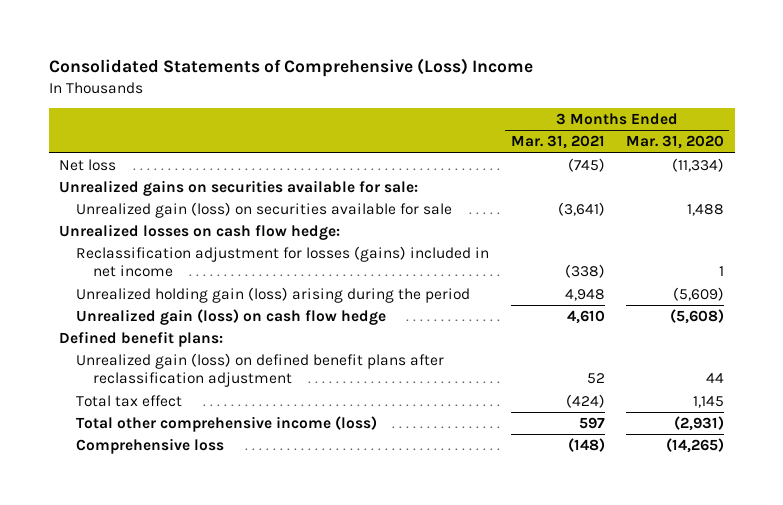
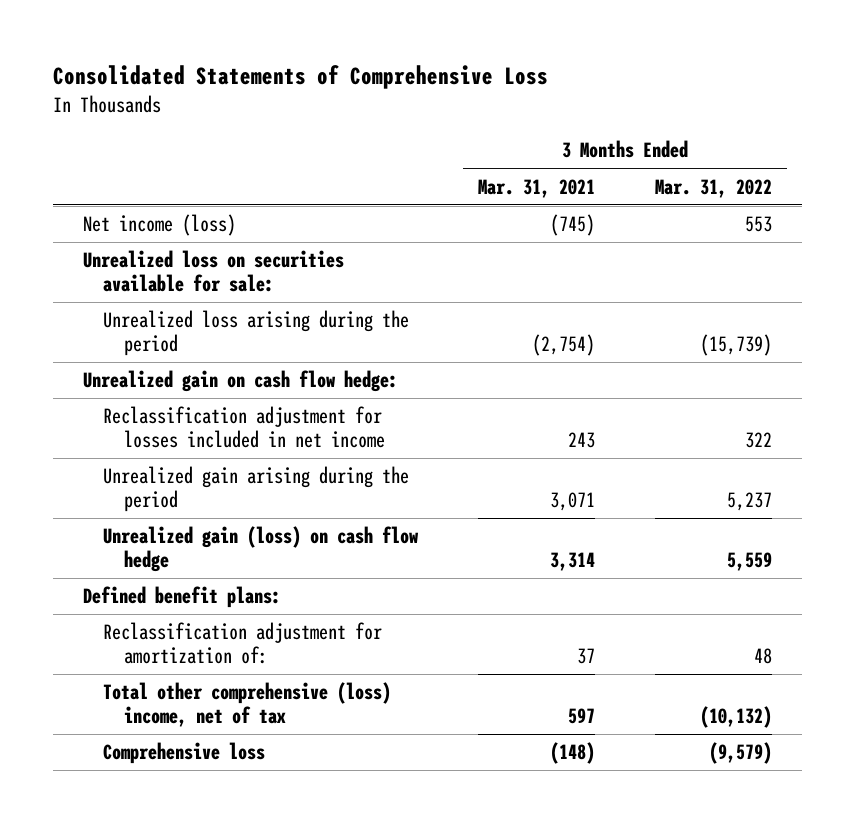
[48,58,533,78] Consolidated Statements of Comprehensive (Loss) Income -> [52,65,548,90] Consolidated Statements of Comprehensive Loss
[625,135,724,150] Mar. 31, 2020 -> none
none -> [655,178,773,198] Mar. 31, 2022
[76,201,453,218] Unrealized gain (loss) on securities available for sale -> none
[59,158,117,171] Net loss -> [82,214,236,237] Net income (loss)
[59,179,419,196] Unrealized gains on securities available for sale: -> [82,250,344,292] Unrealized loss on securities available for sale:
none -> [103,310,410,356] Unrealized loss arising during the period
[59,223,341,240] Unrealized losses on cash flow hedge: -> [82,370,398,393] Unrealized gain on cash flow hedge:
[76,245,490,278] Reclassification adjustment for losses (gains) included in net income -> [103,406,385,448] Reclassification adjustment for losses included in net income
[564,264,605,279] (338) -> [568,431,596,448] 243
[76,286,471,303] Unrealized holding gain (loss) arising during the period -> [103,466,410,512] Unrealized gain arising during the period
[564,288,605,301] 4,948 -> [550,491,596,511] 3,071
[566,309,605,324] 4,610 -> [550,551,596,571] 3,314
[76,352,445,388] Unrealized gain (loss) on defined benefit plans after reclassification adjustment -> none
[76,394,183,407] Total tax effect -> none
none -> [103,622,383,664] Reclassification adjustment for amortization of:
[76,415,378,432] Total other comprehensive income (loss) -> [103,682,392,727] Total other comprehensive (loss) income, net of tax

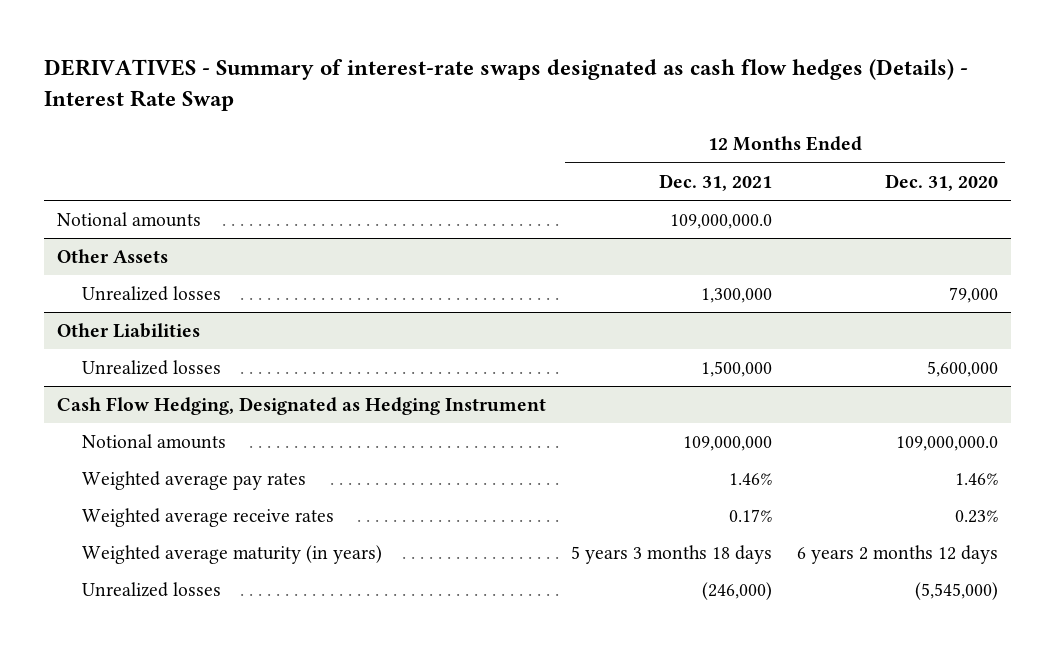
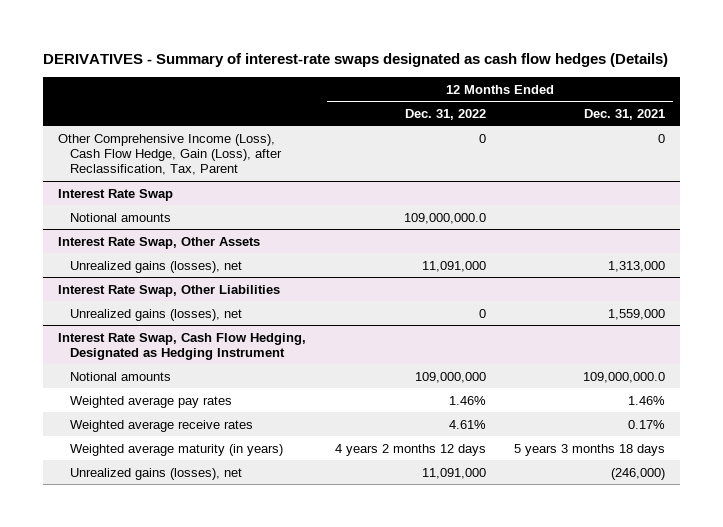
[44,58,969,111] DERIVATIVES - Summary of interest-rate swaps designated as cash flow hedges (Details) - Interest Rate Swap -> [43,52,669,67] DERIVATIVES - Summary of interest-rate swaps designated as cash flow hedges (Details)
[885,173,999,191] Dec. 31, 2020 -> none
none -> [404,108,486,120] Dec. 31, 2022
none -> [57,133,282,176] Other Comprehensive Income (Loss), Cash Flow Hedge, Gain (Loss), after Reclassification, Tax, Parent
none -> [57,188,173,201] Interest Rate Swap
none -> [69,212,171,222] Notional amounts
none -> [57,236,260,249] Interest Rate Swap, Other Assets
none -> [69,260,242,273] Unrealized gains (losses), net
none -> [57,284,280,297] Interest Rate Swap, Other Liabilities
none -> [69,308,242,321] Unrealized gains (losses), net
none -> [57,332,306,360] Interest Rate Swap, Cash Flow Hedging, Designated as Hedging Instrument
[56,249,168,264] Other Assets -> none
[81,286,221,302] Unrealized losses -> none
[56,323,200,339] Other Liabilities -> none
[81,360,221,376] Unrealized losses -> none
[56,397,546,416] Cash Flow Hedging, Designated as Hedging Instrument -> none
[81,434,226,450] Notional amounts -> none
[81,582,221,598] Unrealized losses -> [69,467,242,480] Unrealized gains (losses), net

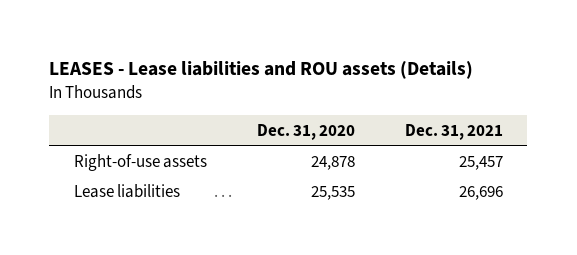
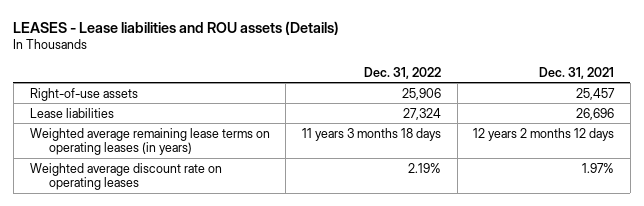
[256,124,355,141] Dec. 31, 2020 -> none
none -> [363,66,441,79] Dec. 31, 2022
none -> [29,127,270,156] Weighted average remaining lease terms on operating leases (in years)
none -> [29,162,222,191] Weighted average discount rate on operating leases

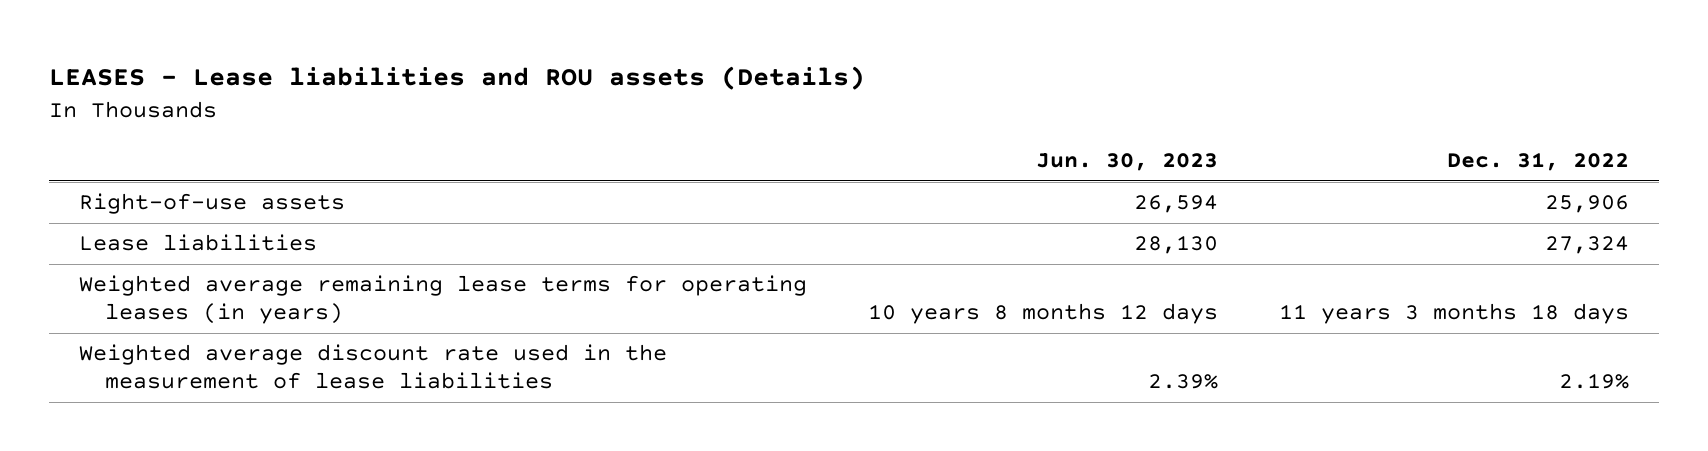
[539,66,615,79] Dec. 31, 2021 -> none
none -> [1036,153,1219,172] Jun. 30, 2023
[29,127,270,156] Weighted average remaining lease terms on operating leases (in years) -> [79,275,808,325] Weighted average remaining lease terms for operating leases (in years)
[29,162,222,191] Weighted average discount rate on operating leases -> [79,344,668,390] Weighted average discount rate used in the measurement of lease liabilities

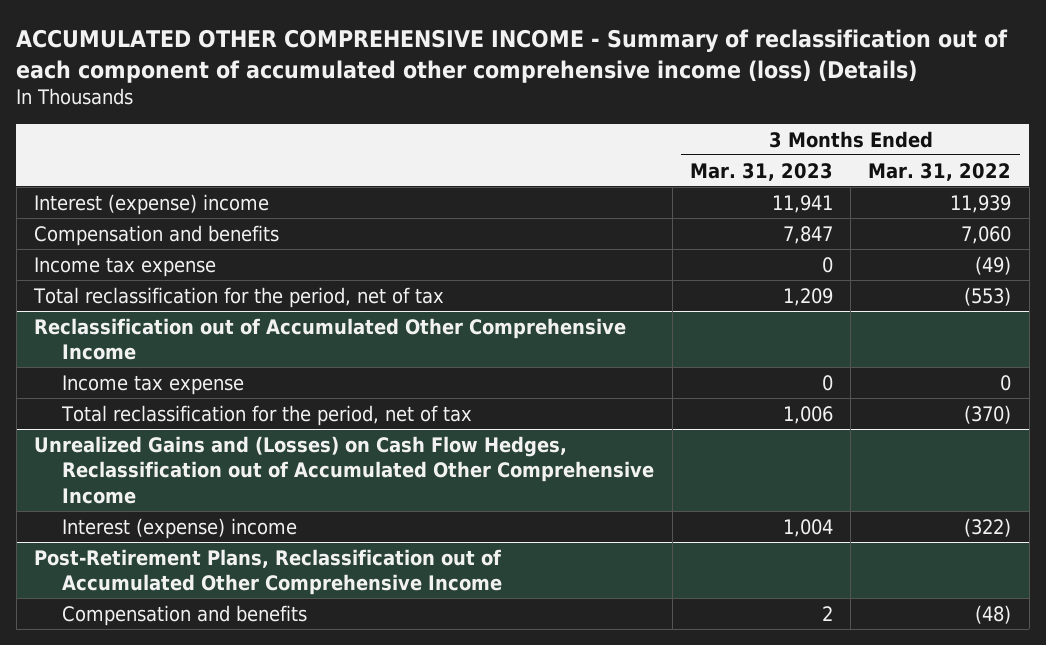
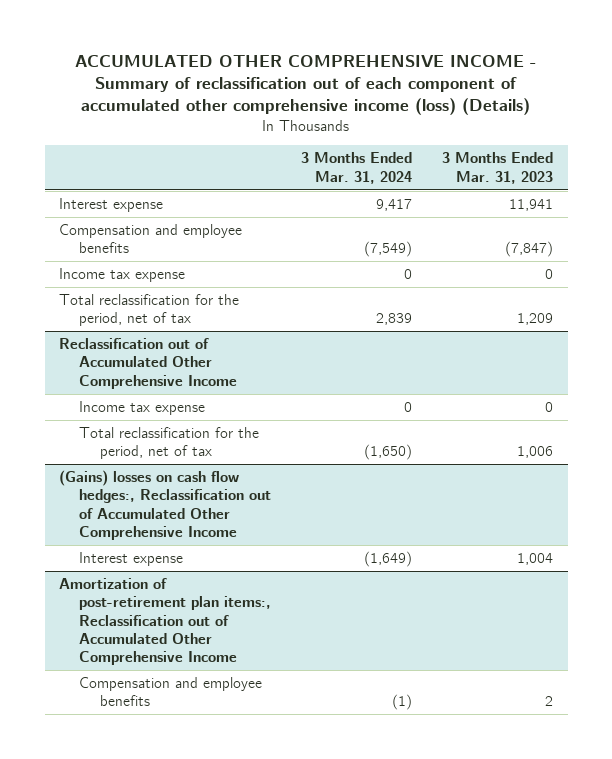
[868,162,1012,181] Mar. 31, 2022 -> none
none -> [301,152,413,184] 3 Months Ended Mar. 31, 2024
[34,193,270,215] Interest (expense) income -> [59,197,164,212] Interest expense
[34,224,280,246] Compensation and benefits -> [59,223,243,254] Compensation and employee benefits
[782,225,833,244] 7,847 -> [504,241,553,258] (7,847)
[34,435,655,504] Unrealized Gains and (Losses) on Cash Flow Hedges, Reclassification out of Accumulated Other Comprehensive Income -> [59,469,272,540] (Gains) losses on cash flow hedges:, Reclassification out of Accumulated Other Comprehensive Income
[62,517,298,539] Interest (expense) income -> [79,551,184,566] Interest expense
[34,548,503,596] Post-Retirement Plans, Reclassification out of Accumulated Other Comprehensive Income -> [59,577,272,666] Amortization of post-retirement plan items:, Reclassification out of Accumulated Other Comprehensive Income
[62,604,308,626] Compensation and benefits -> [79,676,263,707] Compensation and employee benefits

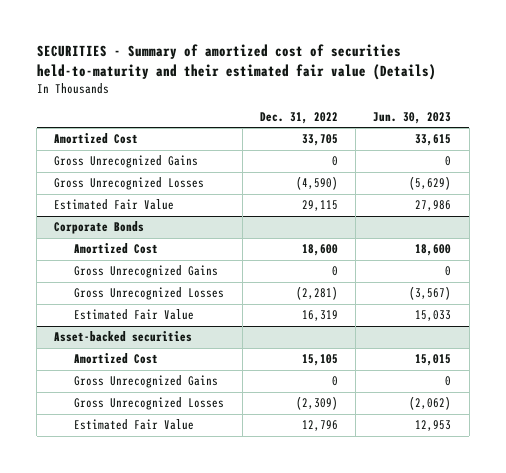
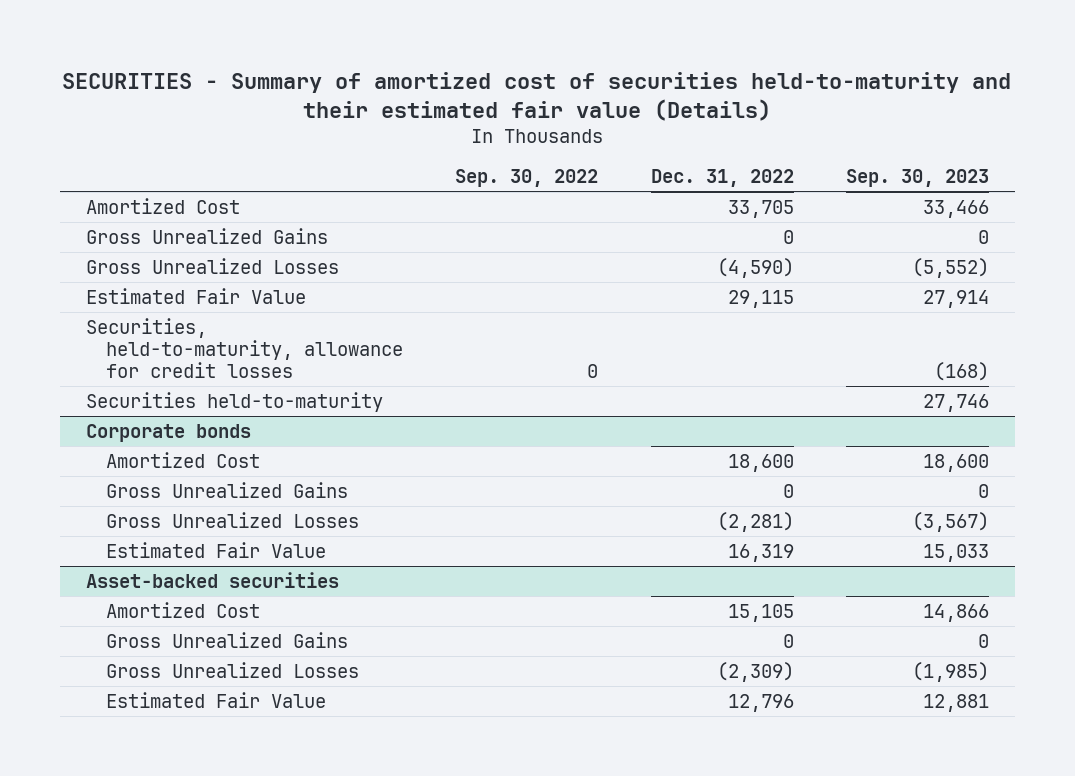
[373,111,452,124] Jun. 30, 2023 -> none
none -> [455,169,599,188] Sep. 30, 2022
none -> [845,169,989,188] Sep. 30, 2023
[54,155,199,169] Gross Unrecognized Gains -> [86,227,329,244] Gross Unrealized Gains
[54,177,205,191] Gross Unrecognized Losses -> [86,257,340,274] Gross Unrealized Losses
none -> [86,317,404,379] Securities, held-to-maturity, allowance for credit losses
none -> [86,391,384,412] Securities held-to-maturity
[54,221,145,235] Corporate Bonds -> [86,423,252,442] Corporate bonds
[74,265,219,279] Gross Unrecognized Gains -> [106,481,349,498] Gross Unrealized Gains
[74,287,225,301] Gross Unrecognized Losses -> [106,511,360,528] Gross Unrealized Losses
[74,375,219,389] Gross Unrecognized Gains -> [106,631,349,648] Gross Unrealized Gains
[74,397,225,411] Gross Unrecognized Losses -> [106,661,360,678] Gross Unrealized Losses

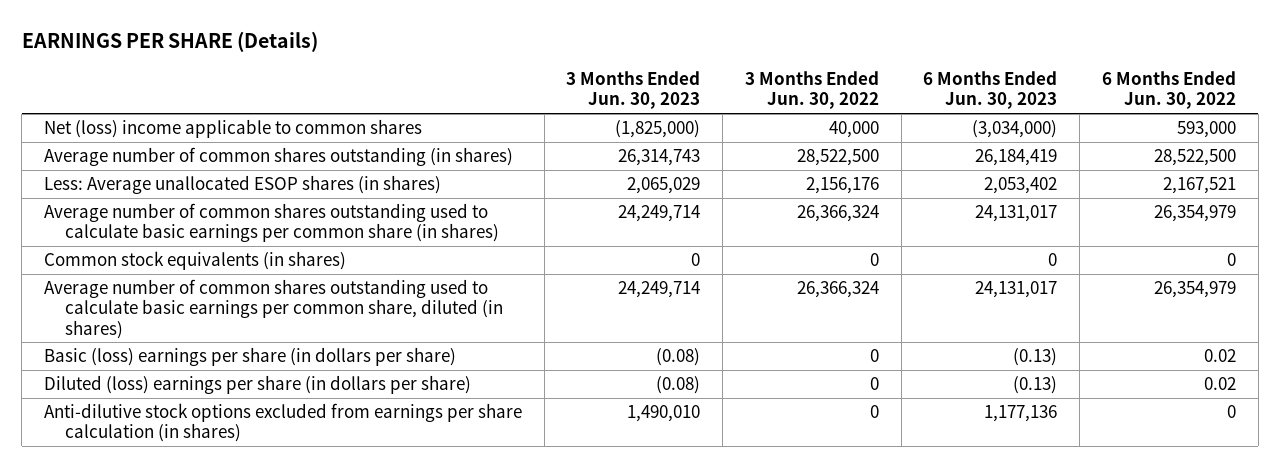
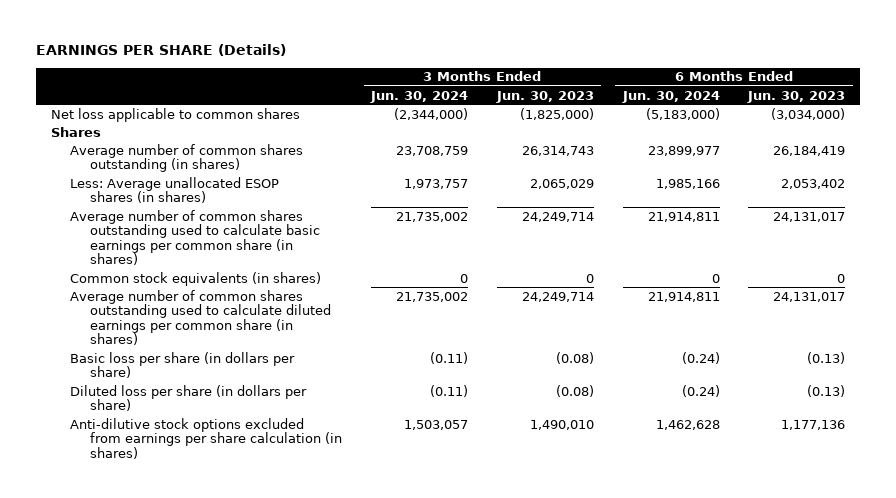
[744,71,879,110] 3 Months Ended Jun. 30, 2022 -> none
[1101,71,1236,110] 6 Months Ended Jun. 30, 2022 -> none
none -> [369,90,468,103] Jun. 30, 2024
none -> [621,90,720,103] Jun. 30, 2024
[43,119,422,139] Net (loss) income applicable to common shares -> [50,107,300,122] Net loss applicable to common shares
none -> [50,126,101,137] Shares
[43,279,504,339] Average number of common shares outstanding used to calculate basic earnings per common share, diluted (in shares) -> [70,289,331,346] Average number of common shares outstanding used to calculate diluted earnings per common share (in shares)
[43,347,456,367] Basic (loss) earnings per share (in dollars per share) -> [70,351,296,379] Basic loss per share (in dollars per share)
[43,375,471,395] Diluted (loss) earnings per share (in dollars per share) -> [70,384,308,412] Diluted loss per share (in dollars per share)

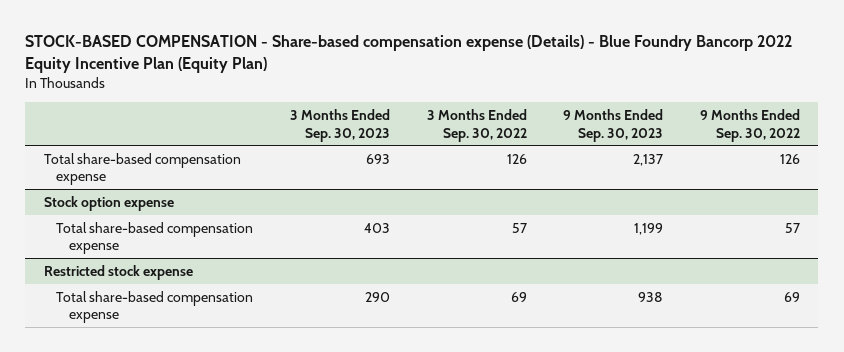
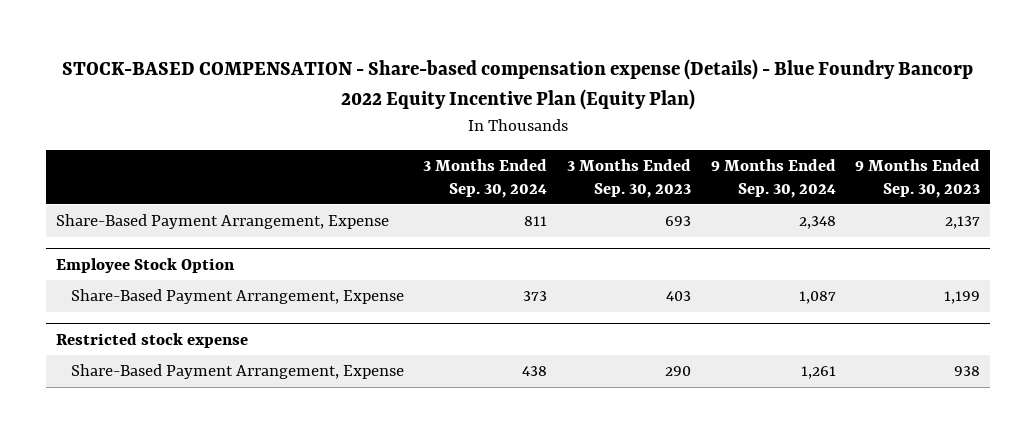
[426,109,527,142] 3 Months Ended Sep. 30, 2022 -> none
[700,109,801,142] 9 Months Ended Sep. 30, 2022 -> none
none -> [423,159,548,198] 3 Months Ended Sep. 30, 2024
none -> [710,159,836,198] 9 Months Ended Sep. 30, 2024
[43,152,241,186] Total share-based compensation expense -> [55,214,389,230] Share-Based Payment Arrangement, Expense
[43,195,174,211] Stock option expense -> [55,257,235,273] Employee Stock Option
[56,221,254,255] Total share-based compensation expense -> [70,289,404,305] Share-Based Payment Arrangement, Expense
[56,290,254,324] Total share-based compensation expense -> [70,364,404,380] Share-Based Payment Arrangement, Expense

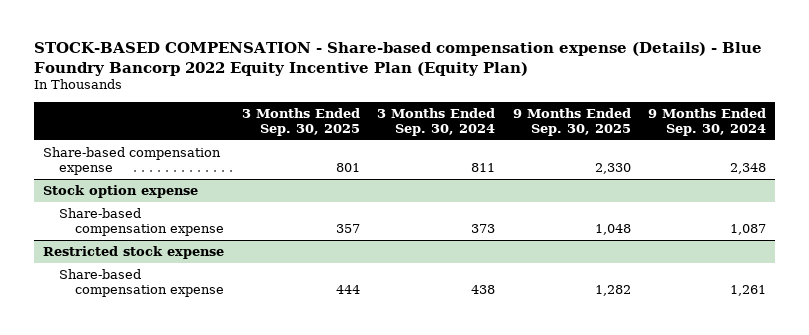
[566,159,691,198] 3 Months Ended Sep. 30, 2023 -> none
[855,159,981,198] 9 Months Ended Sep. 30, 2023 -> none
none -> [241,107,360,136] 3 Months Ended Sep. 30, 2025
none -> [512,107,631,136] 9 Months Ended Sep. 30, 2025
[55,214,389,230] Share-Based Payment Arrangement, Expense -> [42,147,221,176] Share-based compensation expense
[55,257,235,273] Employee Stock Option -> [42,185,198,199] Stock option expense
[70,289,404,305] Share-Based Payment Arrangement, Expense -> [58,208,224,237] Share-based compensation expense
[70,364,404,380] Share-Based Payment Arrangement, Expense -> [58,269,224,298] Share-based compensation expense

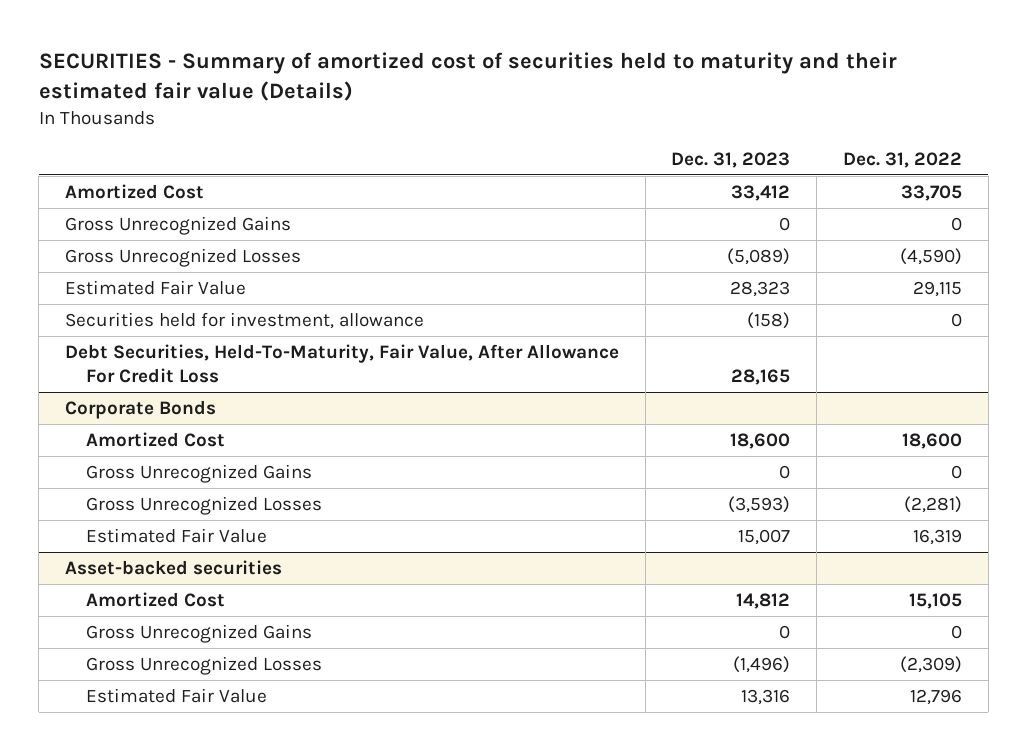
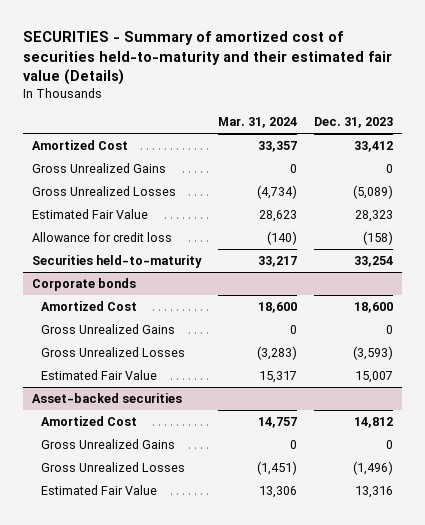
[38,52,897,101] SECURITIES - Summary of amortized cost of securities held to maturity and their estimated fair value (Details) -> [22,31,392,85] SECURITIES - Summary of amortized cost of securities held-to-maturity and their estimated fair value (Details)
[842,151,962,168] Dec. 31, 2022 -> none
none -> [218,117,298,129] Mar. 31, 2024
[64,216,291,236] Gross Unrecognized Gains -> [31,162,166,173] Gross Unrealized Gains
[64,248,301,268] Gross Unrecognized Losses -> [31,185,176,196] Gross Unrealized Losses
[64,344,619,383] Debt Securities, Held-To-Maturity, Fair Value, After Allowance For Credit Loss -> none
[64,312,424,330] Securities held for investment, allowance -> [31,231,172,242] Allowance for credit loss
none -> [31,254,202,268] Securities held-to-maturity
[64,400,216,420] Corporate Bonds -> [31,277,136,291] Corporate bonds
[85,464,312,484] Gross Unrecognized Gains -> [41,323,176,334] Gross Unrealized Gains
[85,496,322,516] Gross Unrecognized Losses -> [41,346,186,357] Gross Unrealized Losses
[85,624,312,644] Gross Unrecognized Gains -> [41,438,176,449] Gross Unrealized Gains
[85,656,322,676] Gross Unrecognized Losses -> [41,461,186,472] Gross Unrealized Losses

